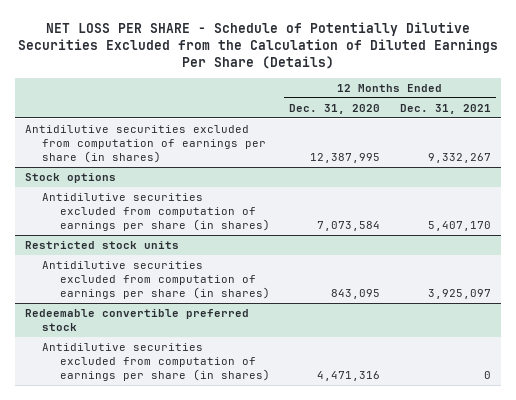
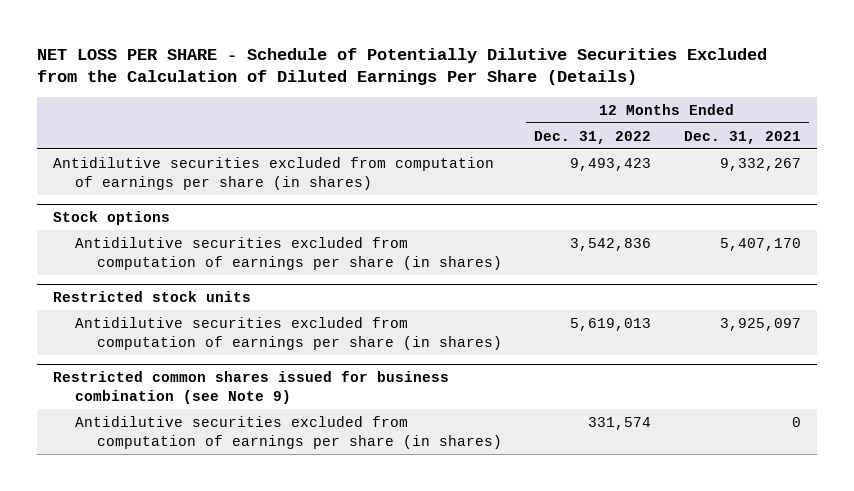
[289,103,381,114] Dec. 31, 2020 -> none
none -> [534,130,652,144] Dec. 31, 2022
[25,309,250,332] Redeemable convertible preferred stock -> [53,371,450,404] Restricted common shares issued for business combination (see Note 9)

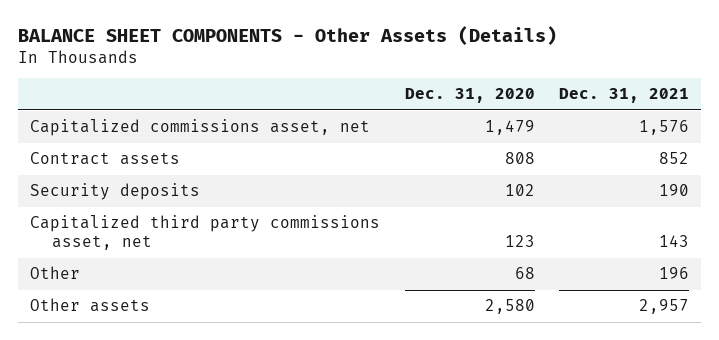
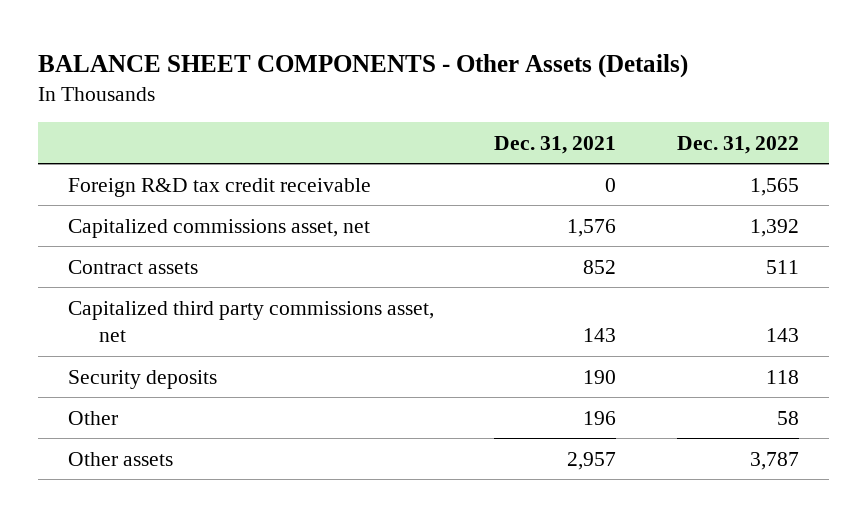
[404,88,535,104] Dec. 31, 2020 -> none
none -> [676,135,799,154] Dec. 31, 2022
none -> [68,177,372,197] Foreign R&D tax credit receivable
[29,183,200,201] Security deposits -> [68,369,218,389] Security deposits

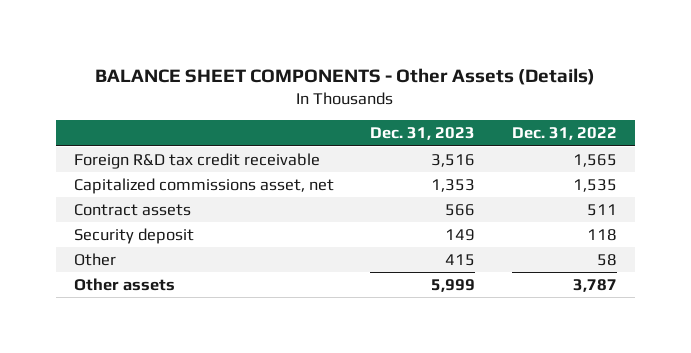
[494,135,617,154] Dec. 31, 2021 -> none
none -> [370,127,476,141] Dec. 31, 2023
[749,218,799,237] 1,392 -> [572,179,617,193] 1,535
[68,300,435,343] Capitalized third party commissions asset, net -> none
[68,369,218,389] Security deposits -> [74,228,195,245] Security deposit

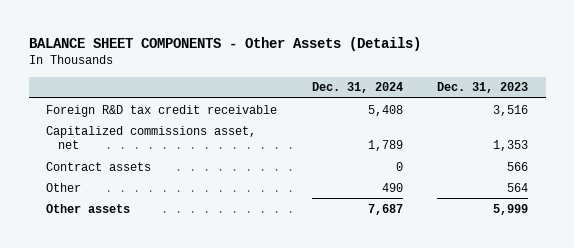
[511,127,617,141] Dec. 31, 2022 -> none
none -> [311,82,403,94] Dec. 31, 2024
[74,228,195,245] Security deposit -> none
[445,254,476,267] 415 -> [507,182,529,192] 564

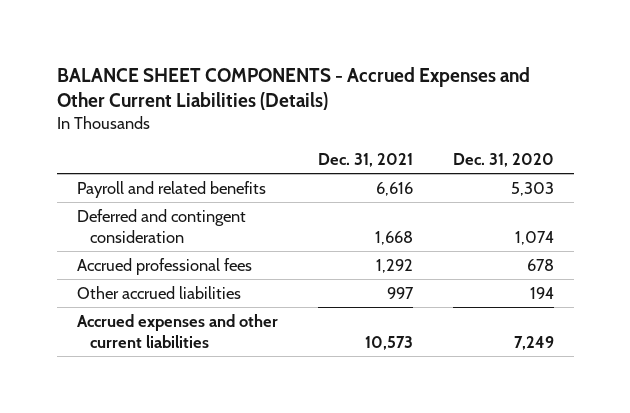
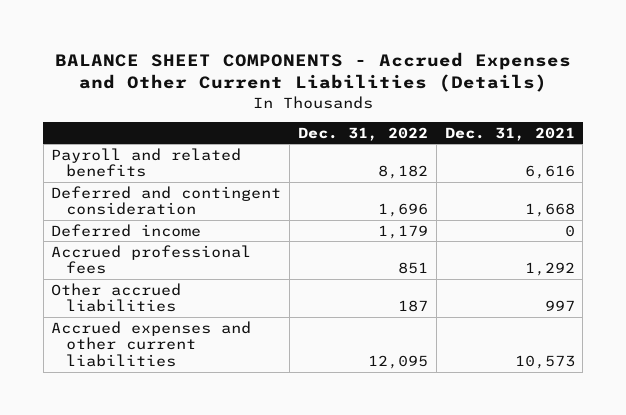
[452,153,554,168] Dec. 31, 2020 -> none
none -> [297,126,428,141] Dec. 31, 2022
none -> [51,223,202,237] Deferred income

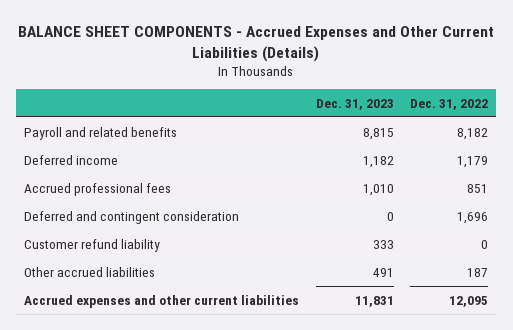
[444,126,575,141] Dec. 31, 2021 -> none
none -> [315,98,394,110] Dec. 31, 2023
[51,185,282,216] Deferred and contingent consideration -> [24,210,240,224] Deferred and contingent consideration
none -> [24,238,161,252] Customer refund liability

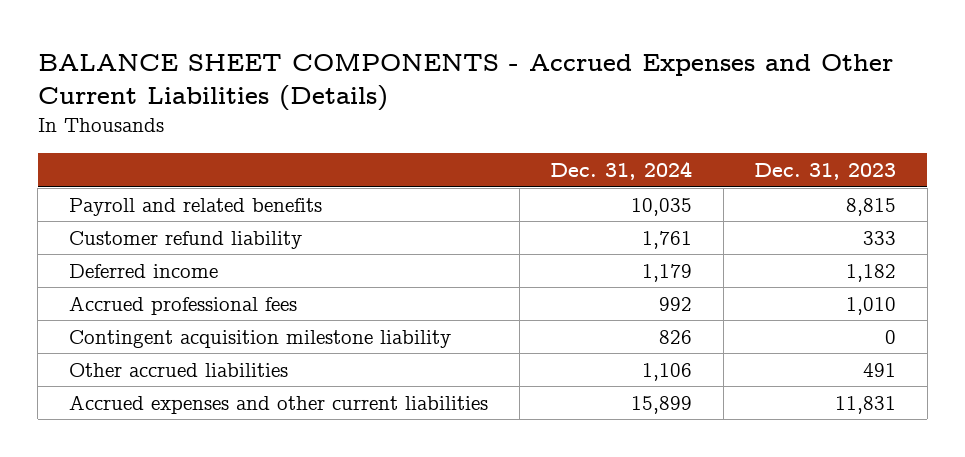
[410,98,489,110] Dec. 31, 2022 -> none
none -> [550,161,693,181] Dec. 31, 2024
[24,238,161,252] Customer refund liability -> [68,230,302,249] Customer refund liability
[24,210,240,224] Deferred and contingent consideration -> [68,329,451,348] Contingent acquisition milestone liability

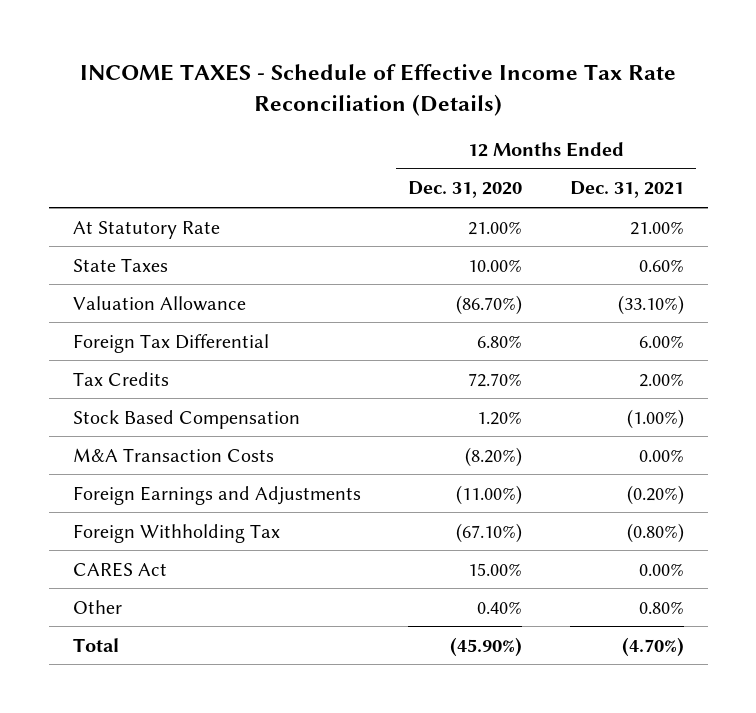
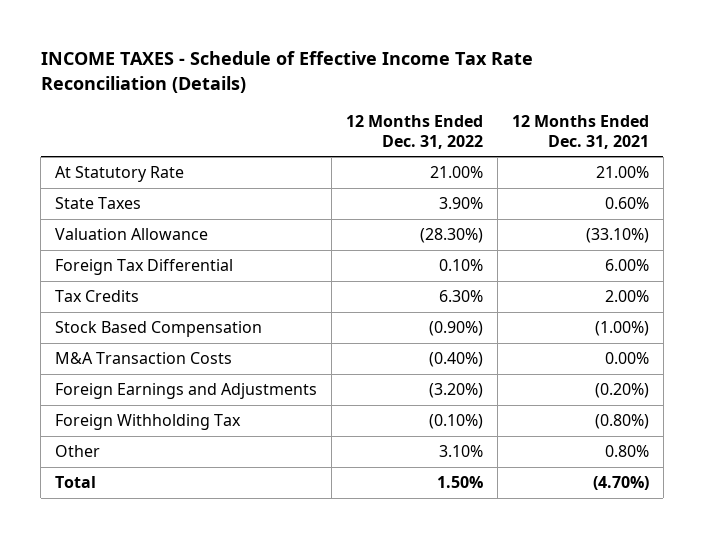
[408,181,523,199] Dec. 31, 2020 -> none
none -> [345,114,483,149] 12 Months Ended Dec. 31, 2022
[72,561,167,577] CARES Act -> none

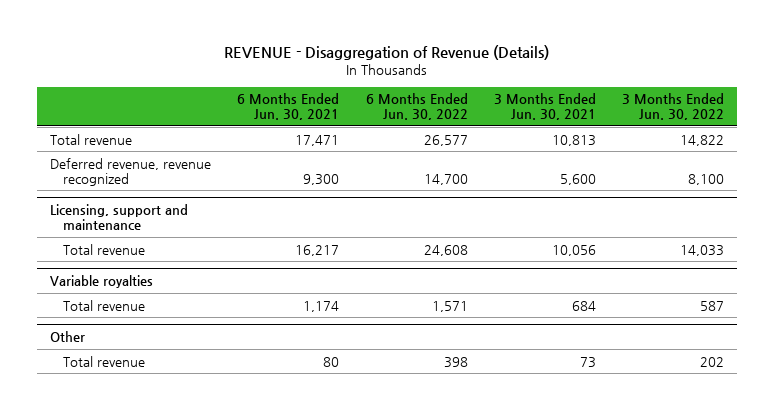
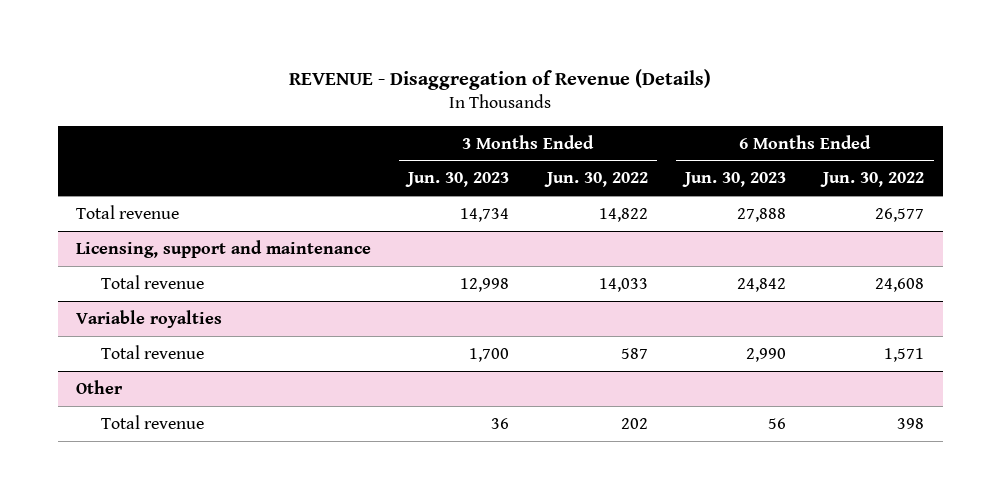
[237,93,340,121] 6 Months Ended Jun. 30, 2021 -> none
[493,93,596,121] 3 Months Ended Jun. 30, 2021 -> none
none -> [405,172,510,188] Jun. 30, 2023
none -> [681,172,786,188] Jun. 30, 2023
[50,157,212,186] Deferred revenue, revenue recognized -> none

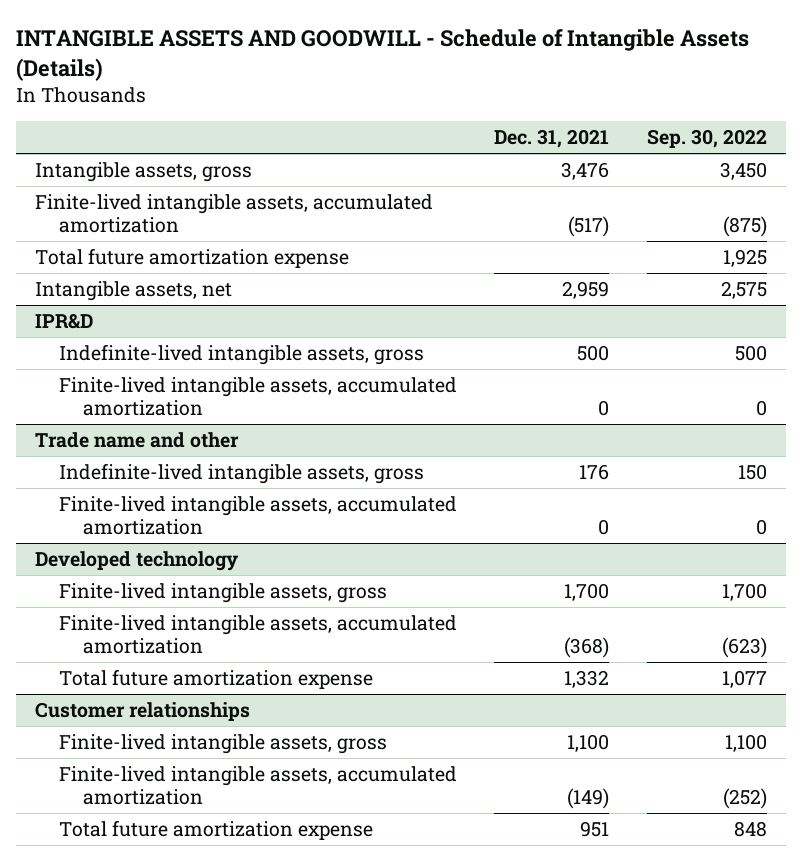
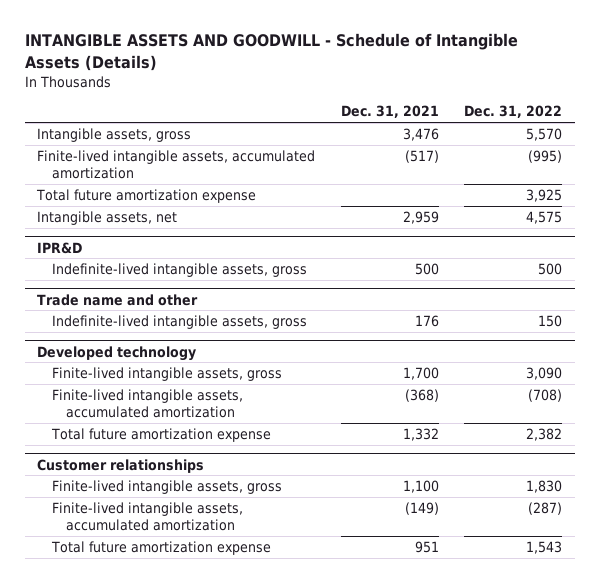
[647,129,768,149] Sep. 30, 2022 -> none
none -> [463,105,562,119] Dec. 31, 2022
[58,376,457,416] Finite-lived intangible assets, accumulated amortization -> none
[58,495,457,535] Finite-lived intangible assets, accumulated amortization -> none

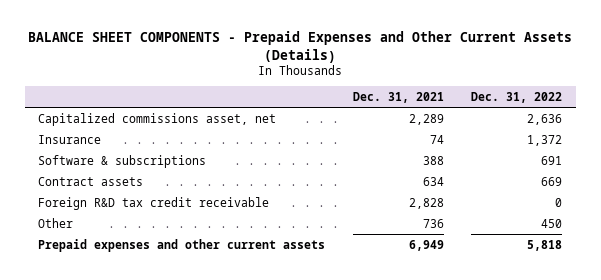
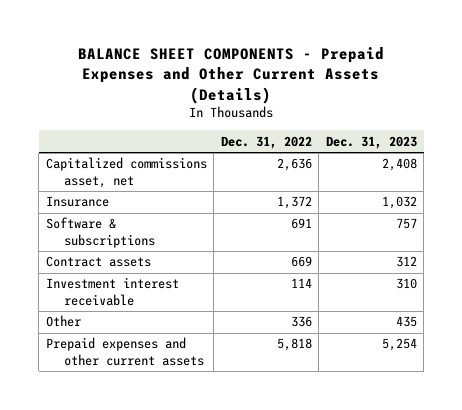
[352,91,444,103] Dec. 31, 2021 -> none
none -> [325,135,417,149] Dec. 31, 2023
[38,196,270,210] Foreign R&D tax credit receivable -> none
none -> [45,277,179,306] Investment interest receivable
[541,218,563,228] 450 -> [290,316,312,328] 336

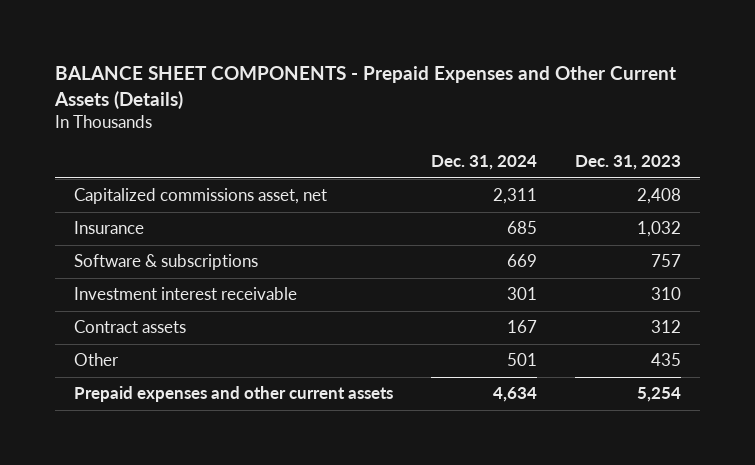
[220,135,312,149] Dec. 31, 2022 -> none
none -> [430,155,537,171] Dec. 31, 2024
[45,256,151,268] Contract assets -> [73,320,186,334] Contract assets

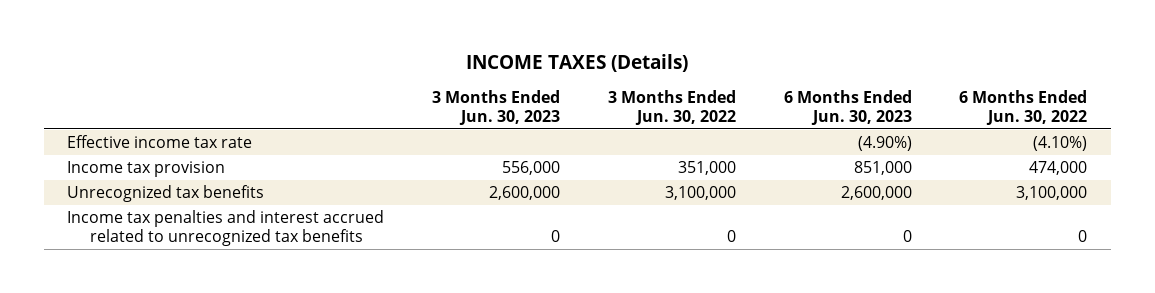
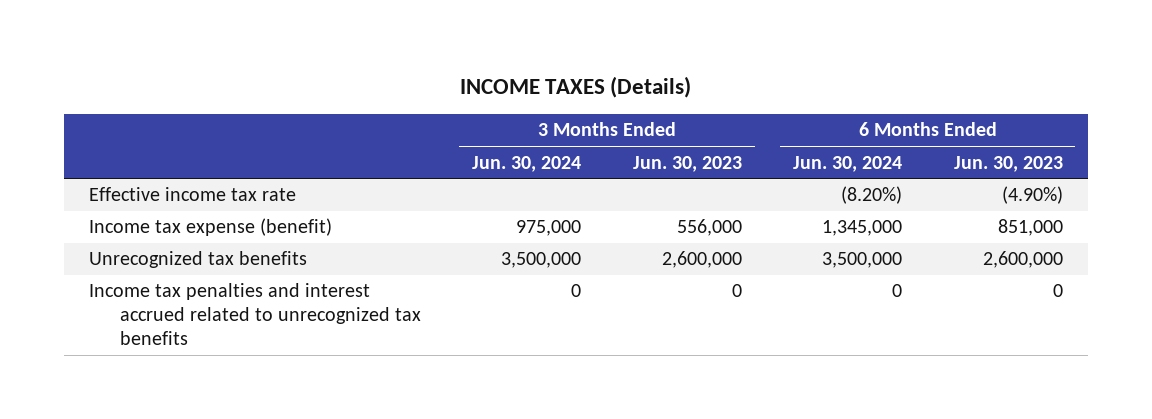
[607,89,736,125] 3 Months Ended Jun. 30, 2022 -> none
[959,89,1088,125] 6 Months Ended Jun. 30, 2022 -> none
none -> [472,155,582,172] Jun. 30, 2024
none -> [793,155,903,172] Jun. 30, 2024
[67,161,226,178] Income tax provision -> [89,218,333,237] Income tax expense (benefit)

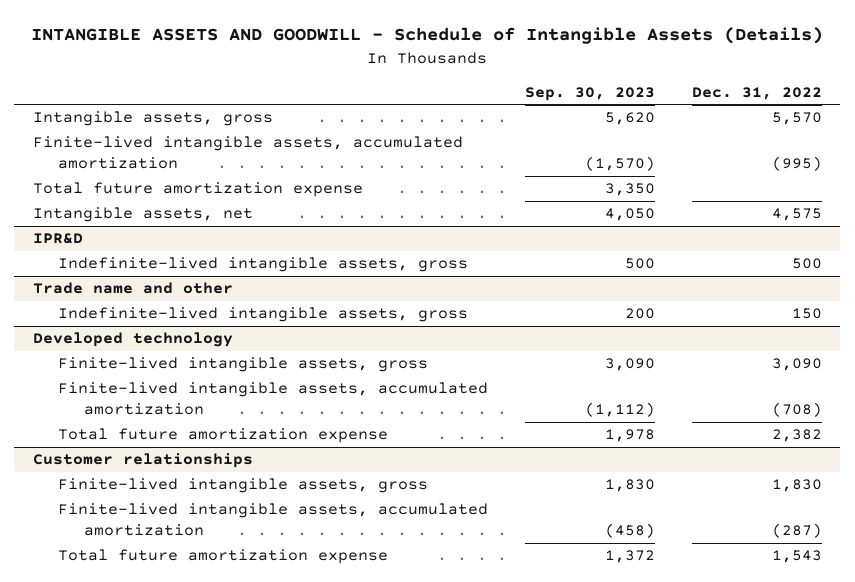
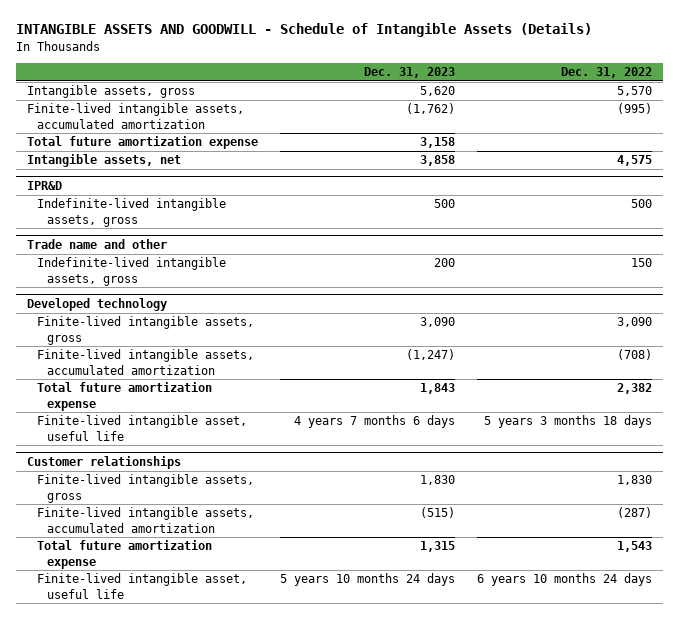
[525,86,656,101] Sep. 30, 2023 -> none
none -> [363,67,455,79] Dec. 31, 2023
none -> [37,415,248,441] Finite-lived intangible asset, useful life
none -> [37,573,248,599] Finite-lived intangible asset, useful life

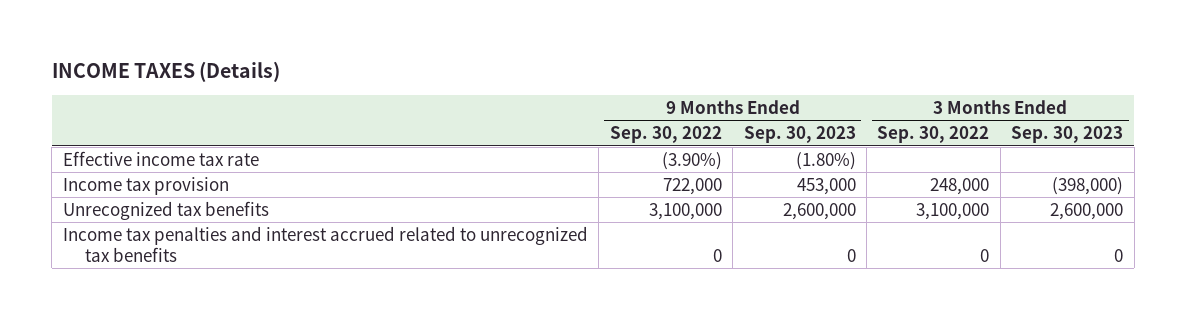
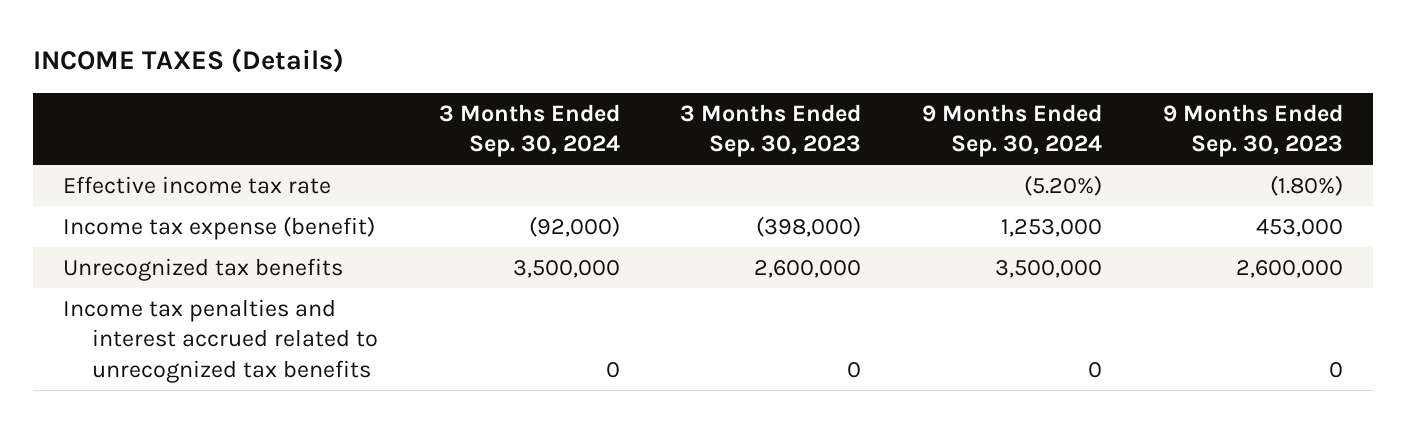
[609,126,722,144] Sep. 30, 2022 -> none
[877,126,990,144] Sep. 30, 2022 -> none
none -> [438,103,620,157] 3 Months Ended Sep. 30, 2024
none -> [922,103,1103,157] 9 Months Ended Sep. 30, 2024
[62,176,229,195] Income tax provision -> [63,215,376,240] Income tax expense (benefit)

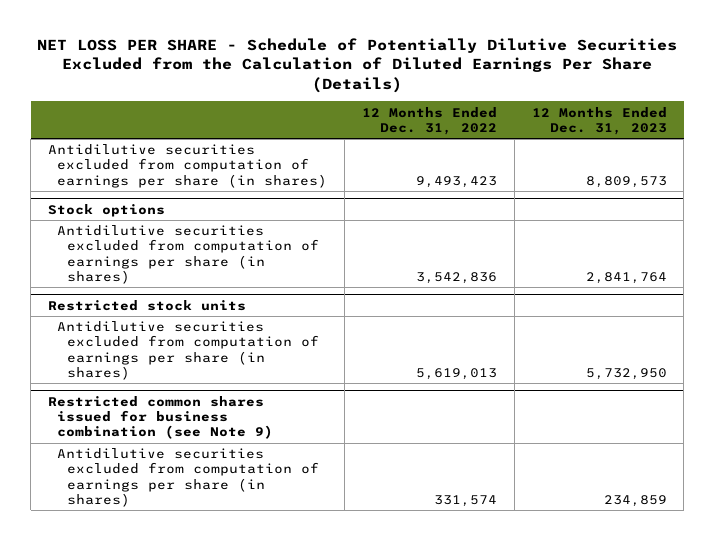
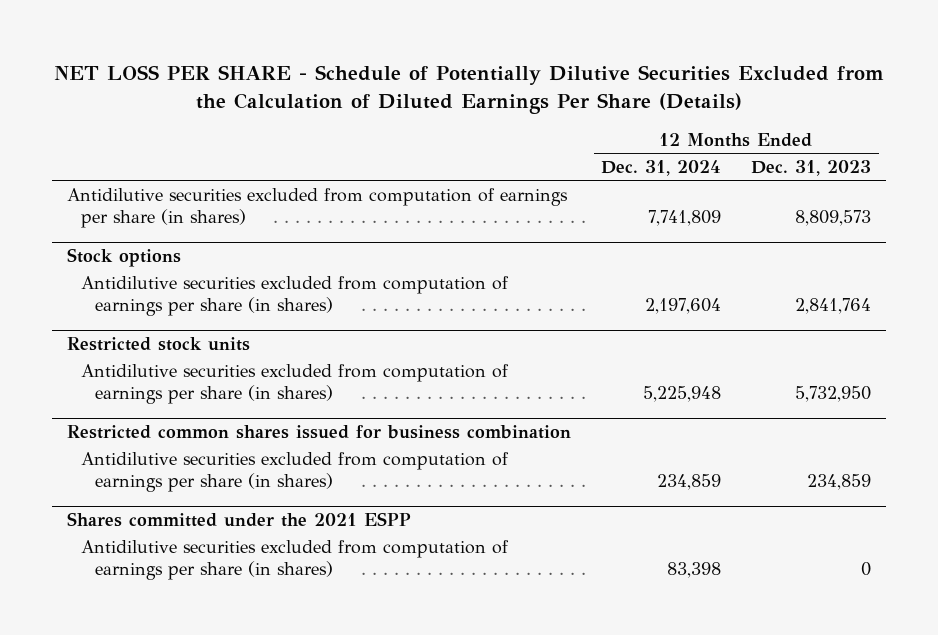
[361,106,497,135] 12 Months Ended Dec. 31, 2022 -> none
none -> [601,159,722,176] Dec. 31, 2024
[47,395,274,440] Restricted common shares issued for business combination (see Note 9) -> [67,424,572,439] Restricted common shares issued for business combination
none -> [67,511,412,527] Shares committed under the 2021 ESPP
none -> [80,539,509,581] Antidilutive securities excluded from computation of earnings per share (in shares)

